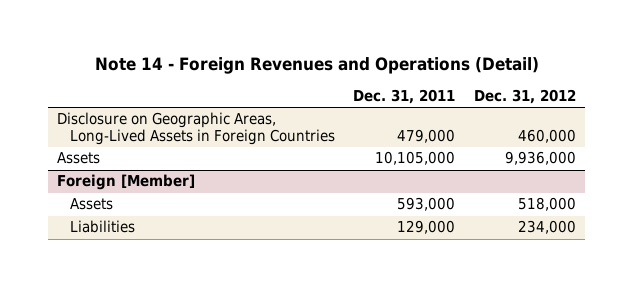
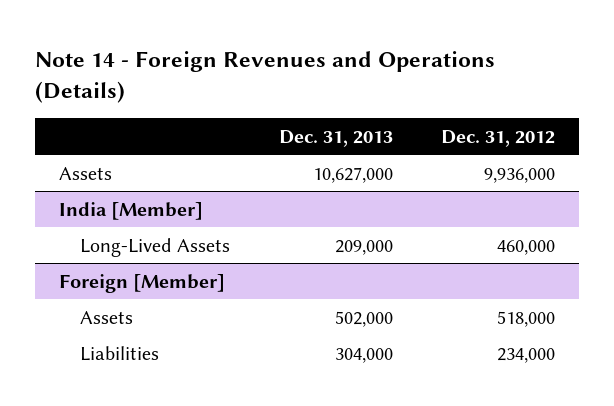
[94,57,539,75] Note 14 - Foreign Revenues and Operations (Detail) -> [35,50,496,103] Note 14 - Foreign Revenues and Operations (Details)
[353,89,456,105] Dec. 31, 2011 -> none
none -> [278,129,393,147] Dec. 31, 2013
[57,112,336,146] Disclosure on Geographic Areas, Long-Lived Assets in Foreign Countries -> none
none -> [59,201,204,220] India [Member]
none -> [80,237,231,257] Long-Lived Assets

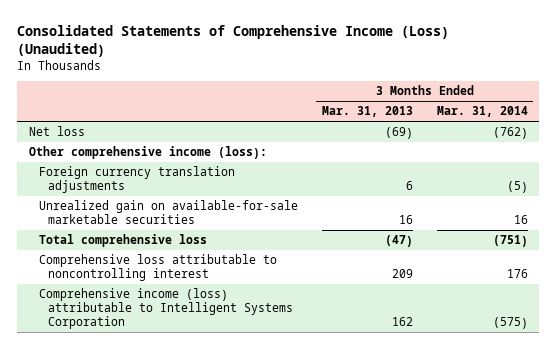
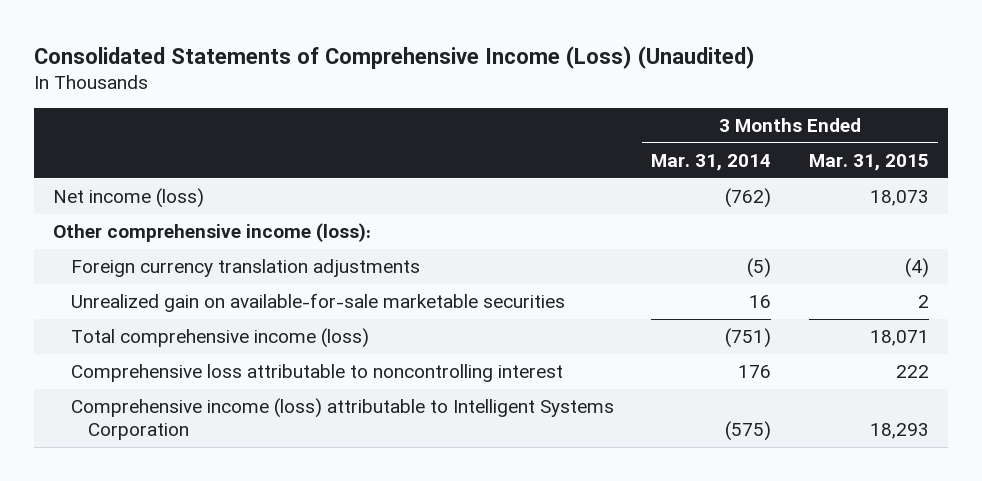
[321,106,413,118] Mar. 31, 2013 -> none
none -> [808,153,929,171] Mar. 31, 2015
[29,126,86,137] Net loss -> [53,188,205,209] Net income (loss)
[38,234,207,248] Total comprehensive loss -> [70,328,369,349] Total comprehensive income (loss)

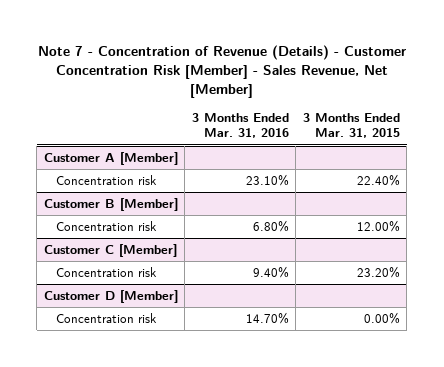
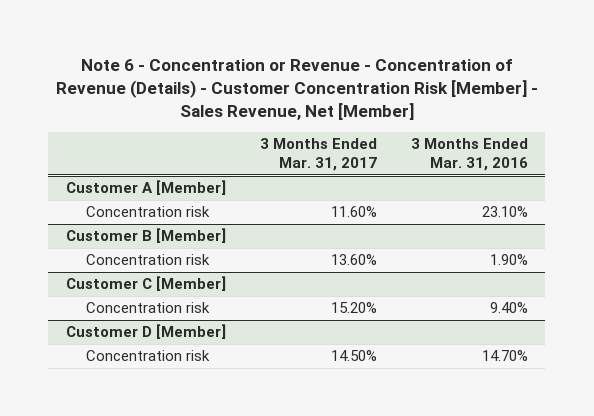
[37,45,406,99] Note 7 - Concentration of Revenue (Details) - Customer Concentration Risk [Member] - Sales Revenue, Net [Member] -> [55,59,538,121] Note 6 - Concentration or Revenue - Concentration of Revenue (Details) - Customer Concentration Risk [Member] - Sales Revenue, Net [Member]
[302,113,400,139] 3 Months Ended Mar. 31, 2015 -> none
none -> [259,138,377,172] 3 Months Ended Mar. 31, 2017
[252,219,289,232] 6.80% -> [490,254,529,266] 1.90%

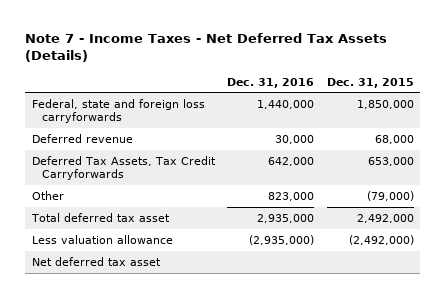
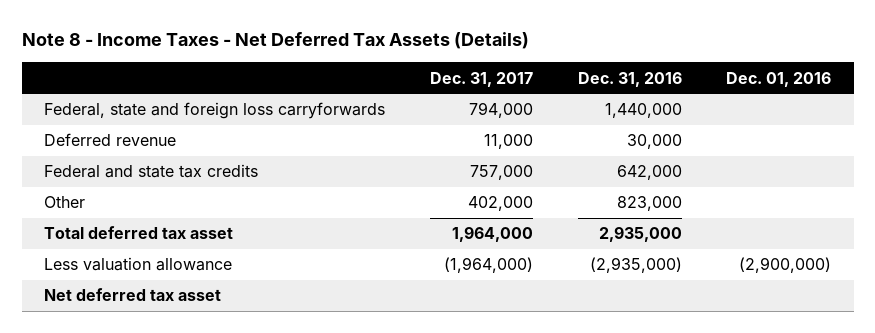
[25,32,388,62] Note 7 - Income Taxes - Net Deferred Tax Assets (Details) -> [21,32,529,50] Note 8 - Income Taxes - Net Deferred Tax Assets (Details)
[326,77,414,88] Dec. 31, 2015 -> none
none -> [429,71,533,87] Dec. 31, 2017
none -> [726,71,832,87] Dec. 01, 2016
[31,155,216,180] Deferred Tax Assets, Tax Credit Carryforwards -> [44,164,259,179] Federal and state tax credits

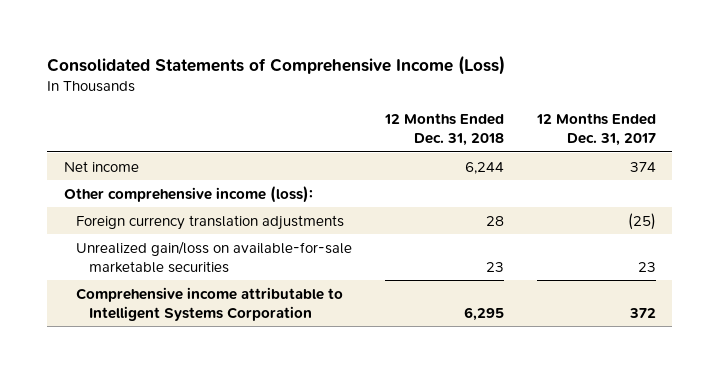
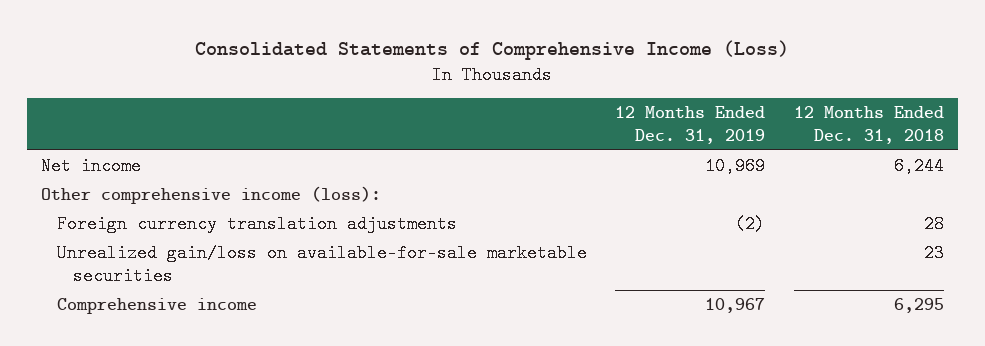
[535,113,656,147] 12 Months Ended Dec. 31, 2017 -> none
none -> [615,106,766,144] 12 Months Ended Dec. 31, 2019
[76,286,344,321] Comprehensive income attributable to Intelligent Systems Corporation -> [56,298,257,315] Comprehensive income

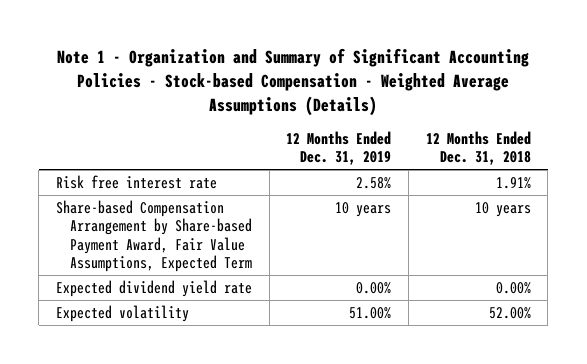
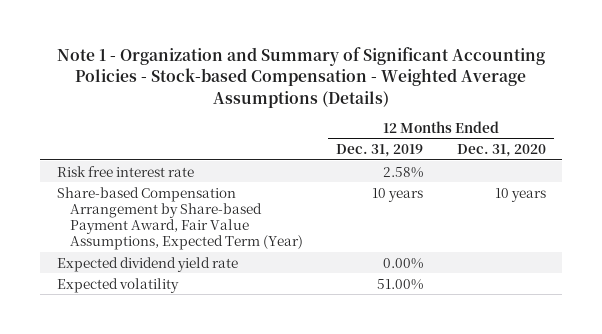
[425,130,531,166] 12 Months Ended Dec. 31, 2018 -> none
none -> [456,144,546,158] Dec. 31, 2020
[55,199,253,273] Share-based Compensation Arrangement by Share-based Payment Award, Fair Value Assumptions, Expected Term -> [56,186,303,250] Share-based Compensation Arrangement by Share-based Payment Award, Fair Value Assumptions, Expected Term (Year)

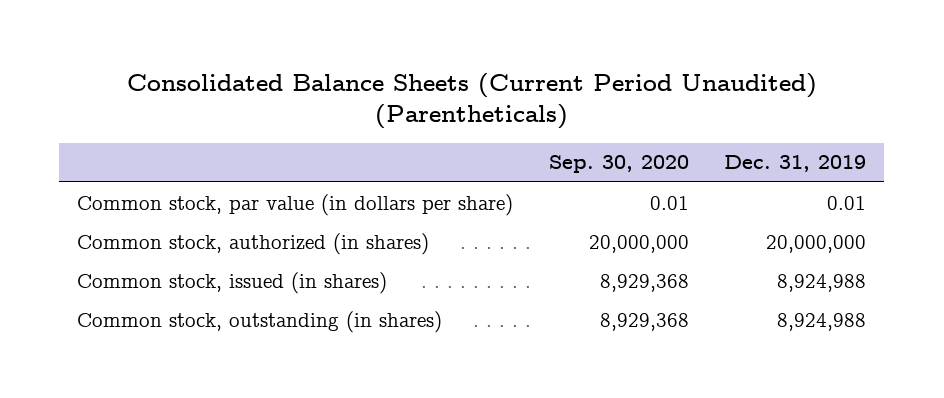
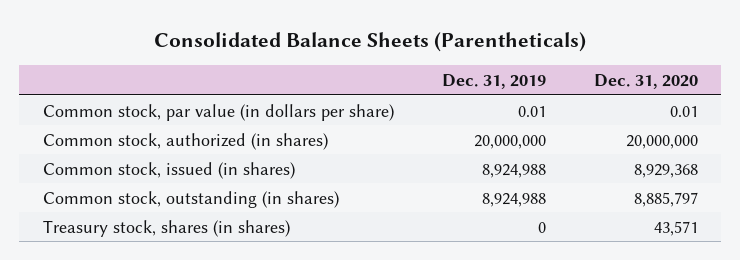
[126,72,817,130] Consolidated Balance Sheets (Current Period Unaudited) (Parentheticals) -> [154,32,587,53] Consolidated Balance Sheets (Parentheticals)
[548,155,689,174] Sep. 30, 2020 -> none
none -> [593,74,698,90] Dec. 31, 2020
none -> [42,219,290,237] Treasury stock, shares (in shares)

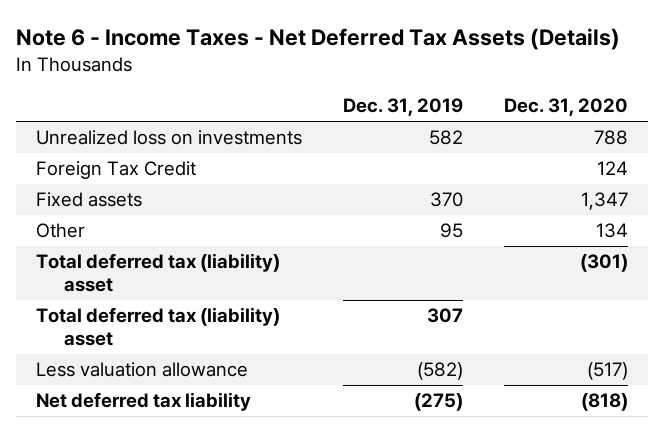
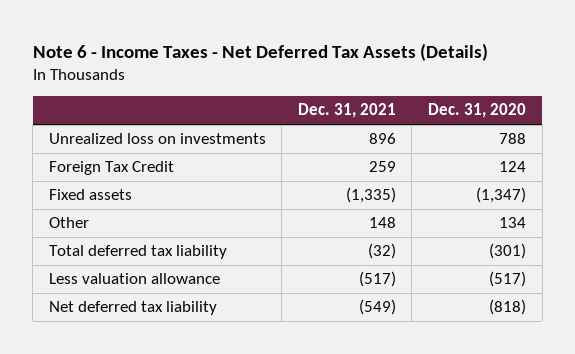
[342,98,463,117] Dec. 31, 2019 -> none
none -> [297,103,396,119] Dec. 31, 2021
[580,192,628,211] 1,347 -> [475,187,526,204] (1,347)
[35,307,280,347] Total deferred tax (liability) asset -> none
[35,253,280,293] Total deferred tax (liability) asset -> [48,245,227,260] Total deferred tax liability

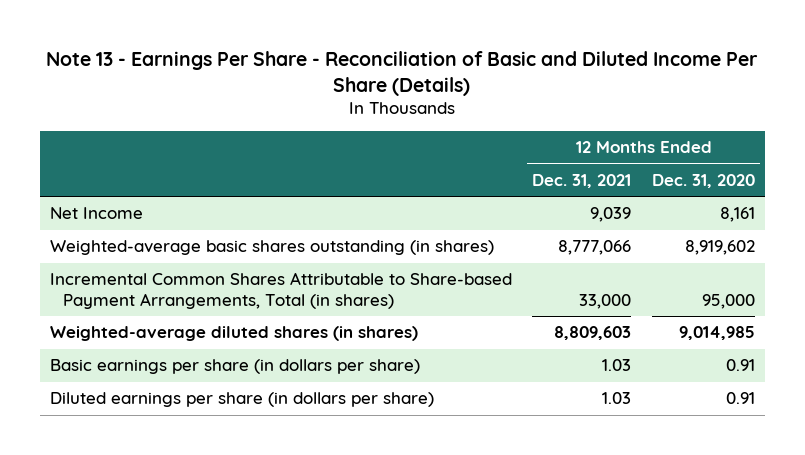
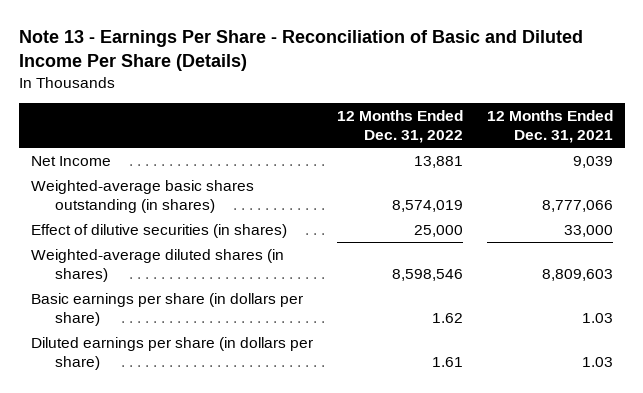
[652,174,756,189] Dec. 31, 2020 -> none
none -> [336,110,463,144] 12 Months Ended Dec. 31, 2022
[49,272,512,310] Incremental Common Shares Attributable to Share-based Payment Arrangements, Total (in shares) -> [30,223,287,238] Effect of dilutive securities (in shares)

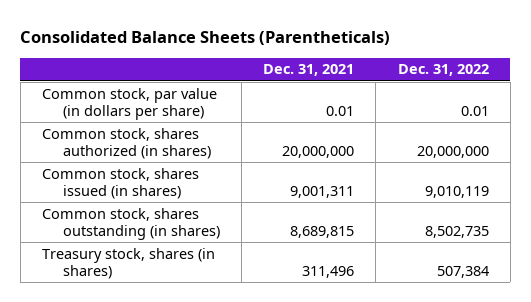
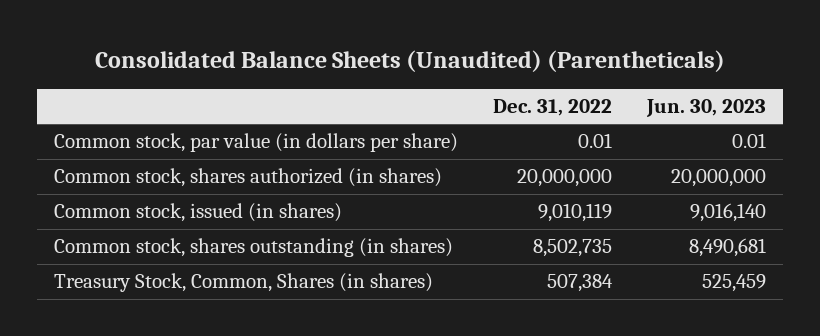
[20,31,391,46] Consolidated Balance Sheets (Parentheticals) -> [95,50,726,73] Consolidated Balance Sheets (Unaudited) (Parentheticals)
[263,64,355,77] Dec. 31, 2021 -> none
none -> [645,98,766,117] Jun. 30, 2023
[42,167,200,199] Common stock, shares issued (in shares) -> [54,203,343,223] Common stock, issued (in shares)
[42,247,216,279] Treasury stock, shares (in shares) -> [54,273,434,293] Treasury Stock, Common, Shares (in shares)

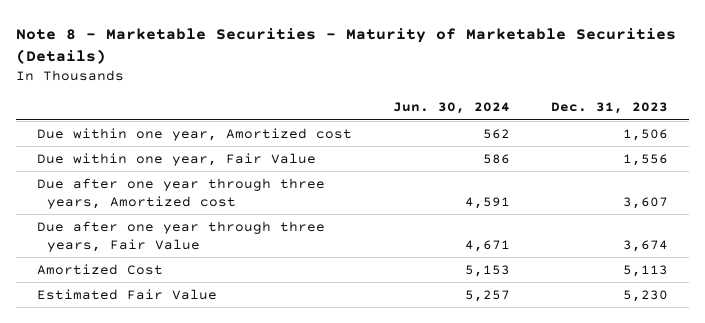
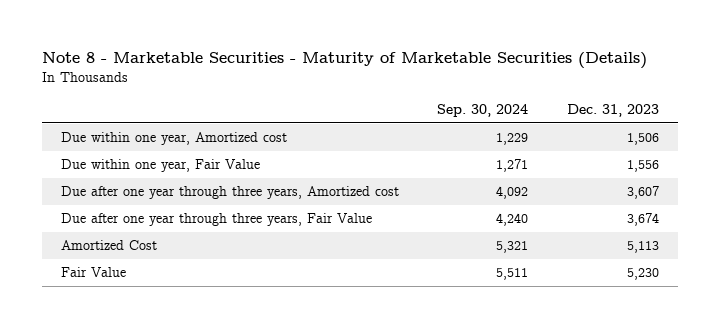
[392,102,510,115] Jun. 30, 2024 -> none
none -> [437,103,529,117] Sep. 30, 2024
[36,288,217,300] Estimated Fair Value -> [61,267,127,278] Fair Value

